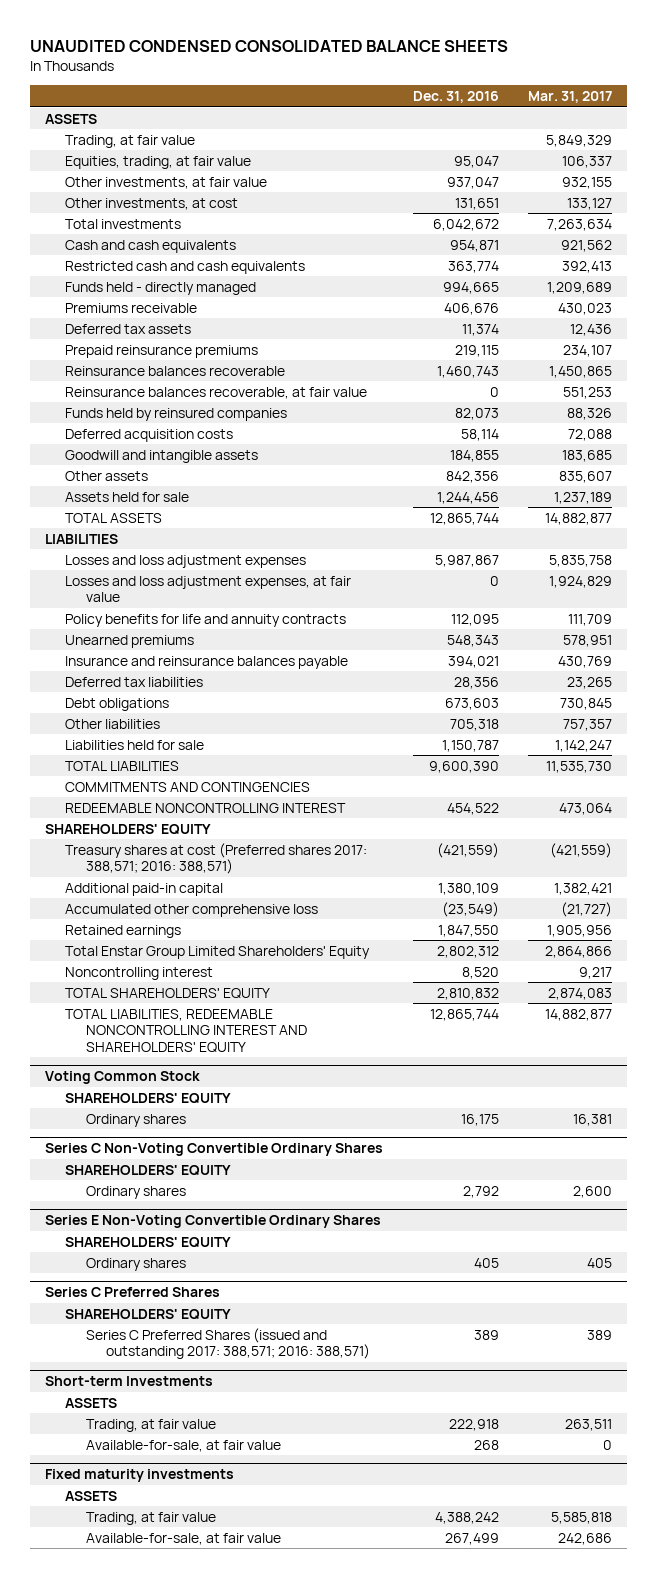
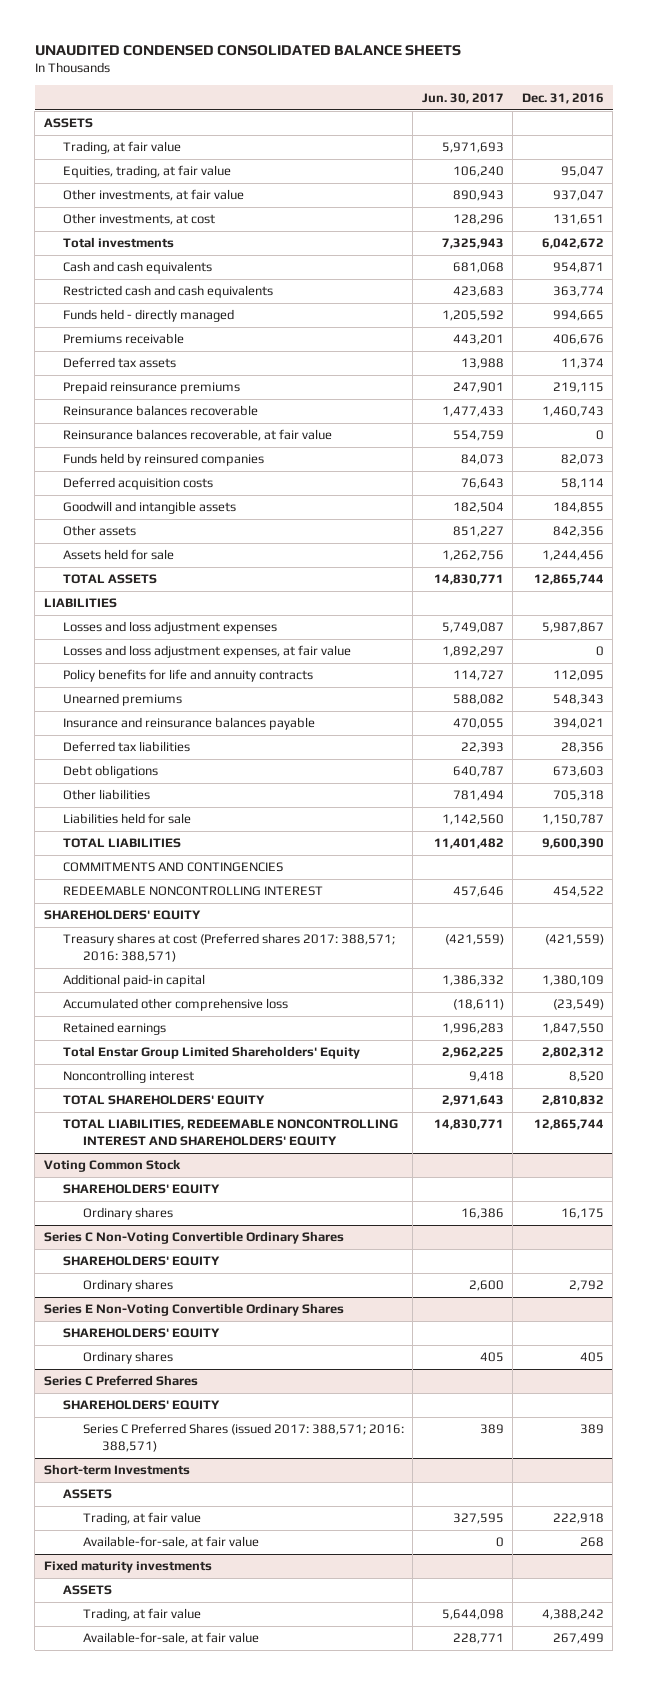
[528,91,613,104] Mar. 31, 2017 -> none
none -> [421,92,504,104] Jun. 30, 2017
[85,1327,371,1360] Series C Preferred Shares (issued and outstanding 2017: 388,571; 2016: 388,571) -> [82,1423,404,1452] Series C Preferred Shares (issued 2017: 388,571; 2016: 388,571)

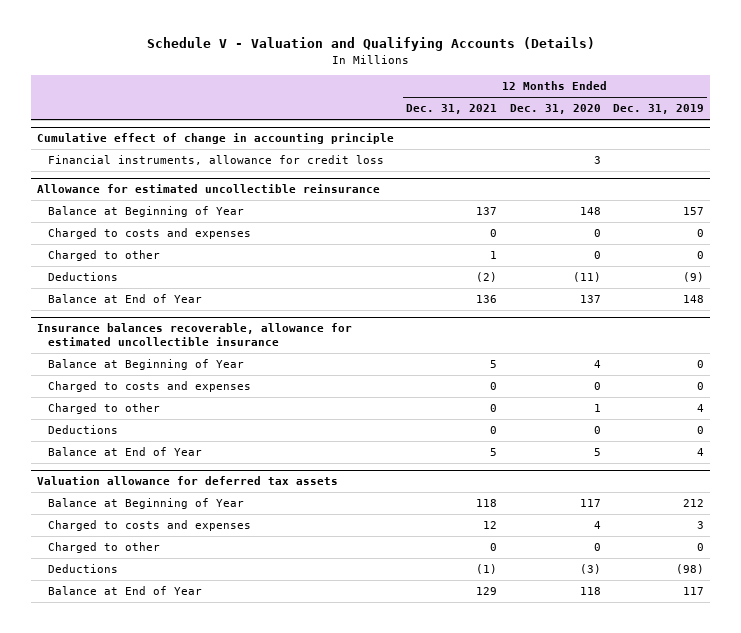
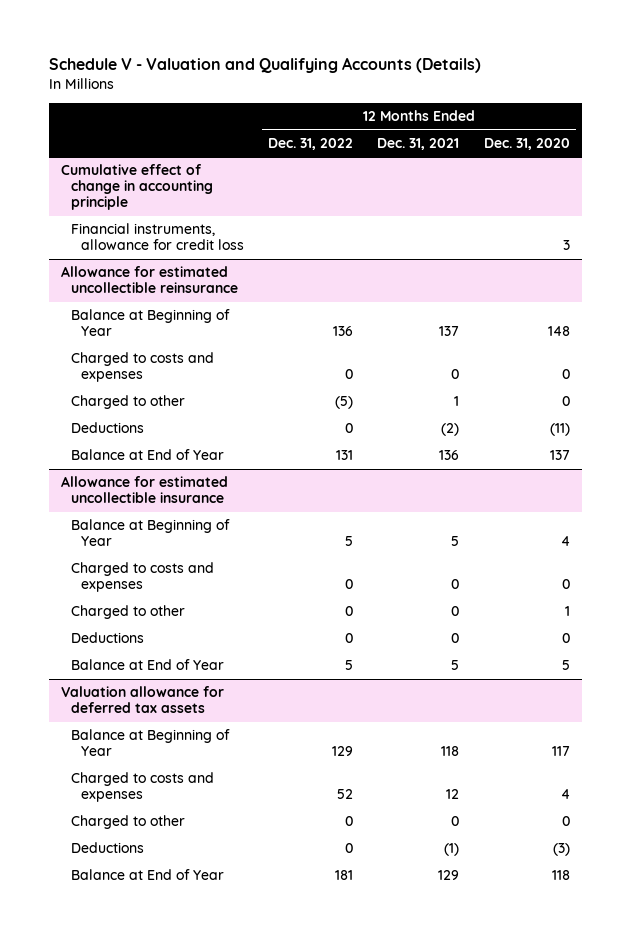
[612,104,704,115] Dec. 31, 2019 -> none
none -> [268,138,354,151] Dec. 31, 2022
[37,323,353,347] Insurance balances recoverable, allowance for estimated uncollectible insurance -> [60,476,228,504] Allowance for estimated uncollectible insurance

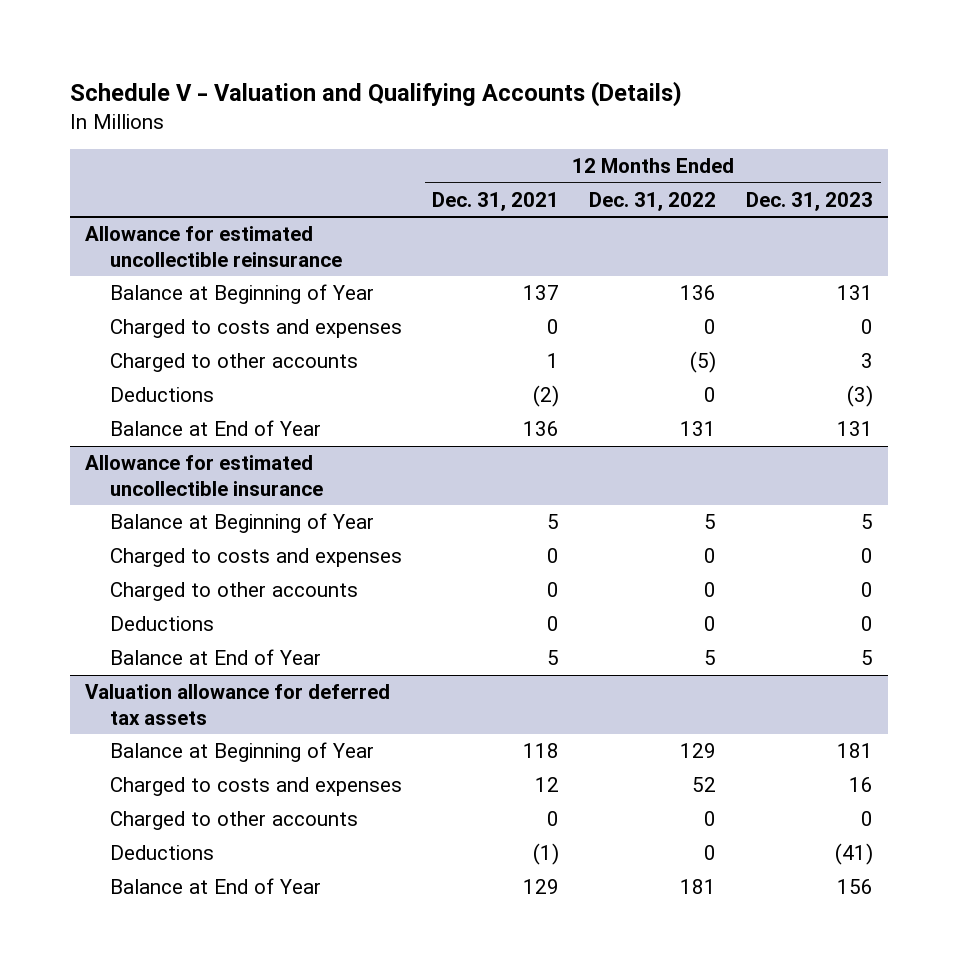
[483,138,570,151] Dec. 31, 2020 -> none
none -> [746,191,874,211] Dec. 31, 2023
[60,164,213,211] Cumulative effect of change in accounting principle -> none
[70,223,245,251] Financial instruments, allowance for credit loss -> none
[70,395,185,410] Charged to other -> [109,353,358,373] Charged to other accounts
[70,605,185,620] Charged to other -> [109,582,358,602] Charged to other accounts
[70,815,185,830] Charged to other -> [109,811,358,831] Charged to other accounts

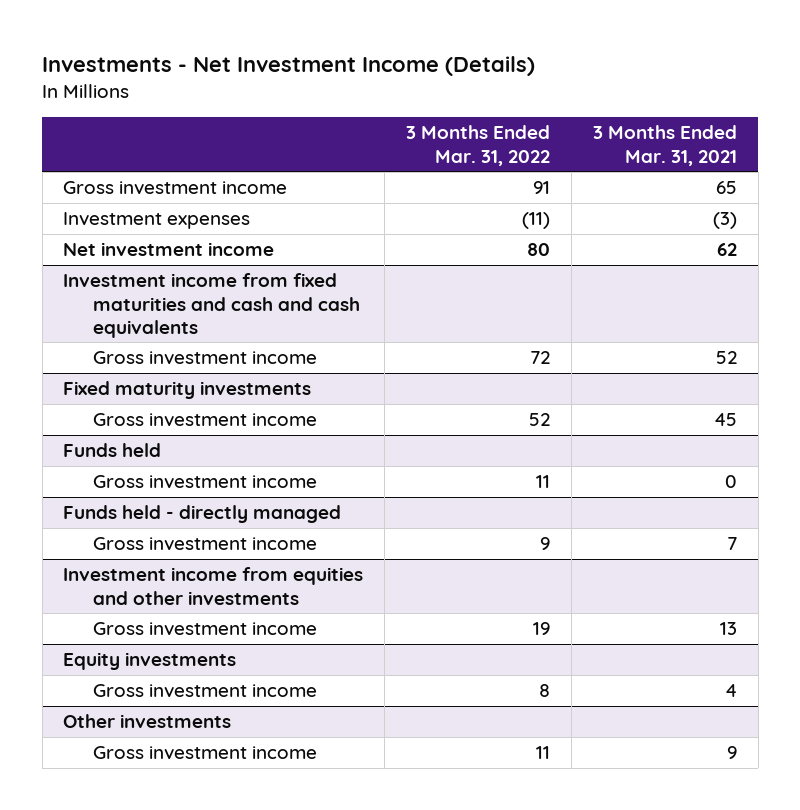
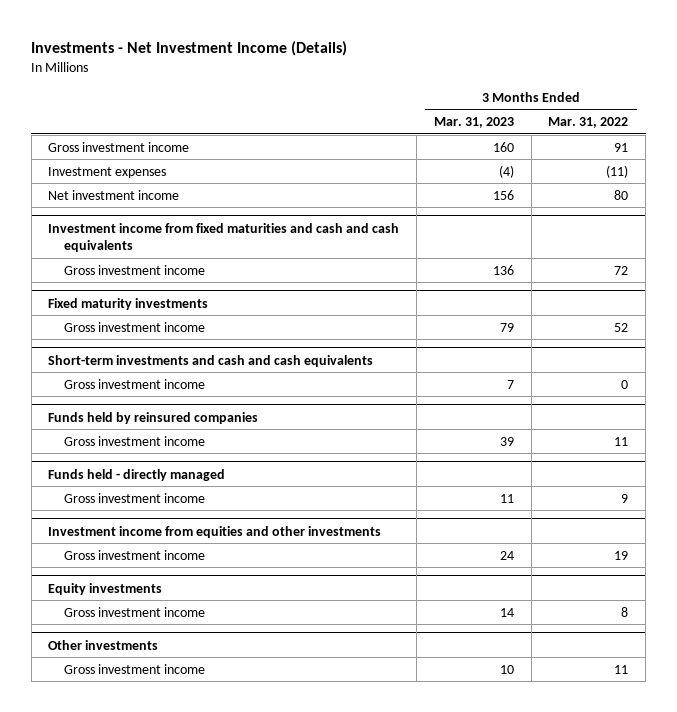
[592,125,737,166] 3 Months Ended Mar. 31, 2021 -> none
none -> [433,117,514,129] Mar. 31, 2023
[63,443,162,458] Funds held -> none
none -> [48,354,374,367] Short-term investments and cash and cash equivalents
none -> [63,378,205,389] Gross investment income
none -> [48,411,259,424] Funds held by reinsured companies

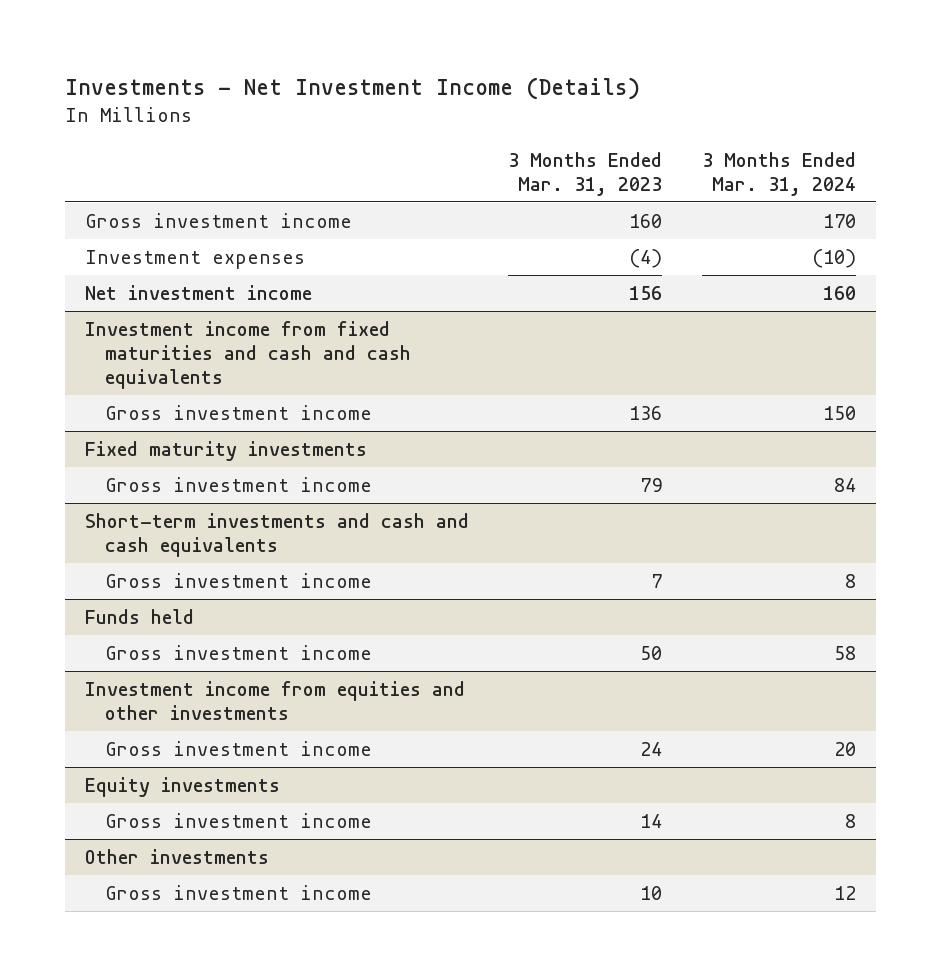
[548,117,629,129] Mar. 31, 2022 -> none
none -> [701,151,856,196] 3 Months Ended Mar. 31, 2024
[48,468,226,481] Funds held - directly managed -> none
[63,492,205,503] Gross investment income -> none
[48,411,259,424] Funds held by reinsured companies -> [84,608,194,624] Funds held
[499,436,514,446] 39 -> [640,645,663,660] 50

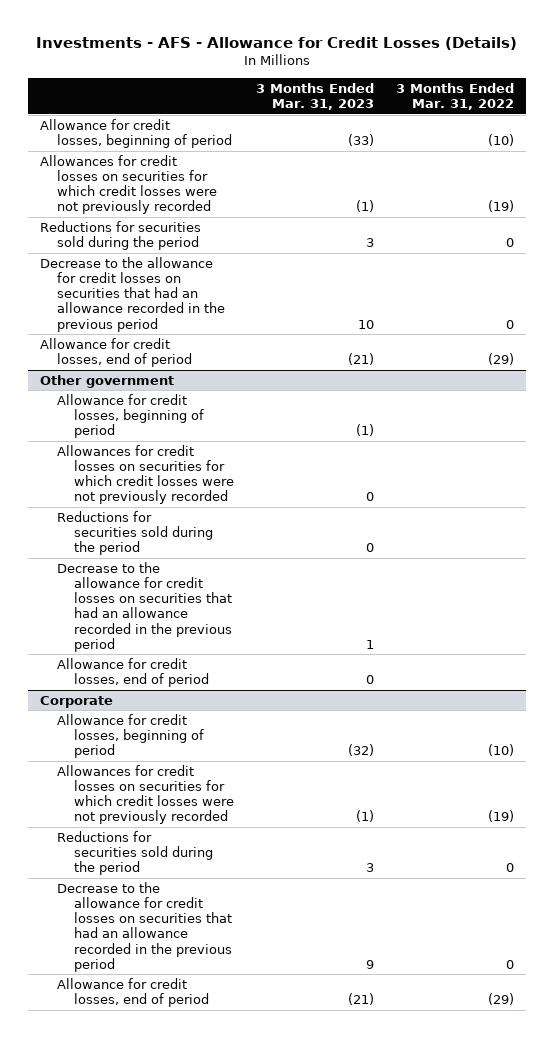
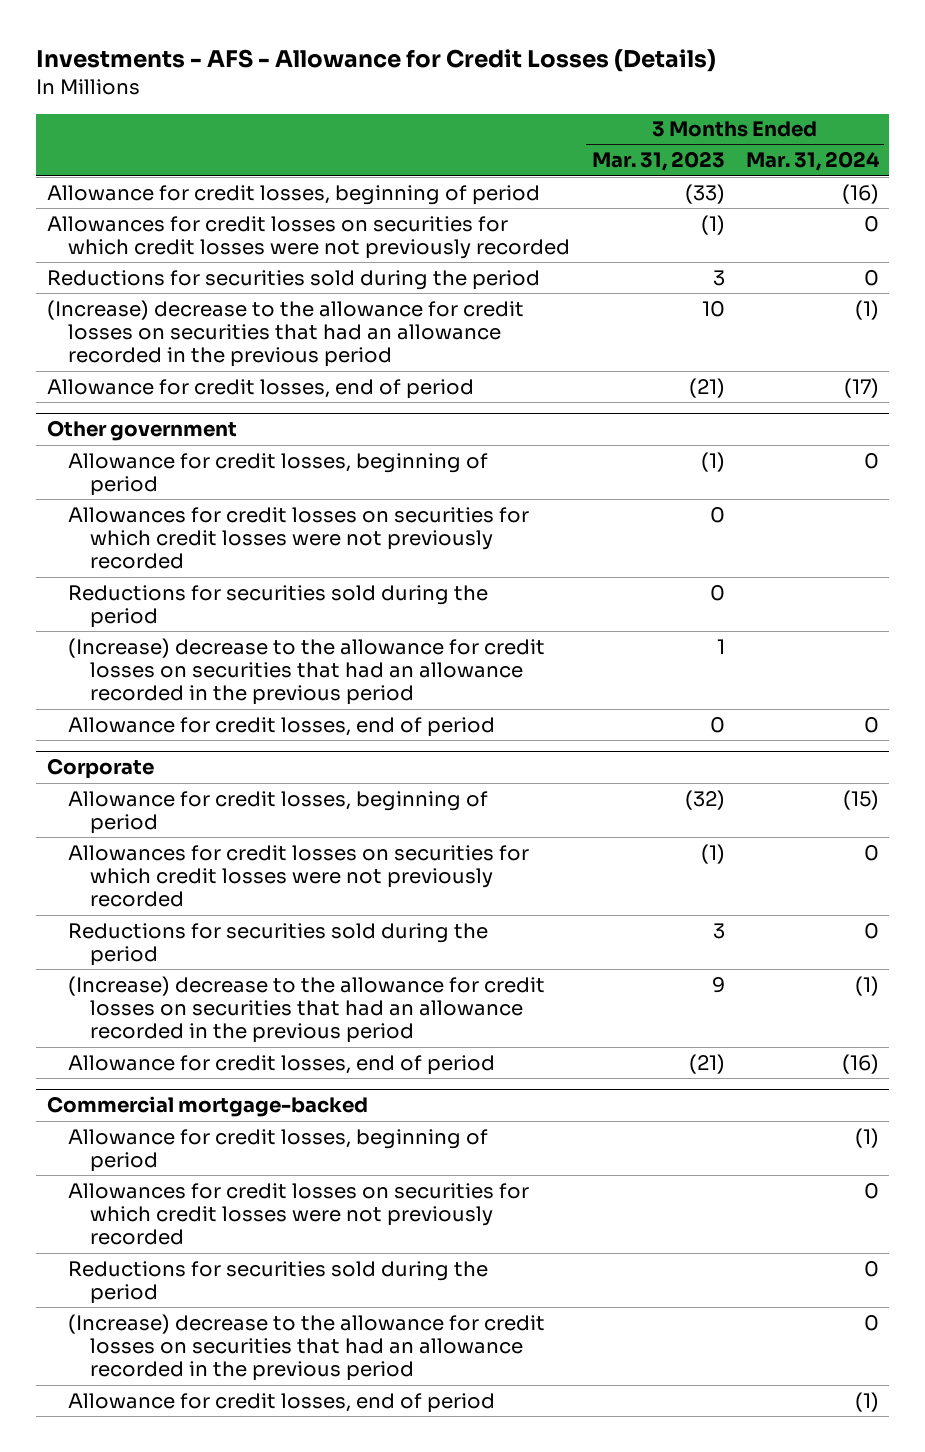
[396,82,515,110] 3 Months Ended Mar. 31, 2022 -> none
none -> [745,151,880,172] Mar. 31, 2024
[39,256,225,332] Decrease to the allowance for credit losses on securities that had an allowance recorded in the previous period -> [46,299,524,368] (Increase) decrease to the allowance for credit losses on securities that had an allowance recorded in the previous period
[56,561,232,652] Decrease to the allowance for credit losses on securities that had an allowance recorded in the previous period -> [68,637,546,706] (Increase) decrease to the allowance for credit losses on securities that had an allowance recorded in the previous period
[56,881,232,972] Decrease to the allowance for credit losses on securities that had an allowance recorded in the previous period -> [68,975,546,1044] (Increase) decrease to the allowance for credit losses on securities that had an allowance recorded in the previous period
none -> [46,1096,368,1118] Commercial mortgage-backed
none -> [68,1128,489,1173] Allowance for credit losses, beginning of period
none -> [68,1182,530,1246] Allowances for credit losses on securities for which credit losses were not previously recorded
none -> [68,1260,489,1305] Reductions for securities sold during the period
none -> [68,1313,546,1382] (Increase) decrease to the allowance for credit losses on securities that had an allowance recorded in the previous period
none -> [68,1392,496,1413] Allowance for credit losses, end of period

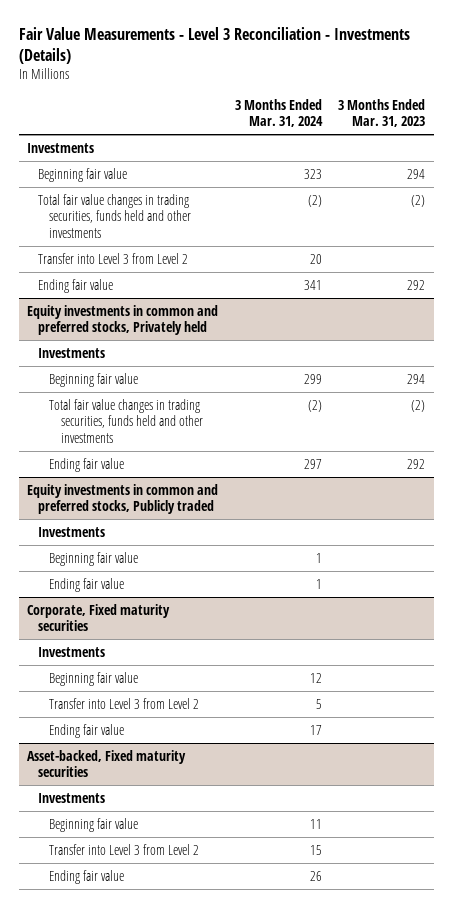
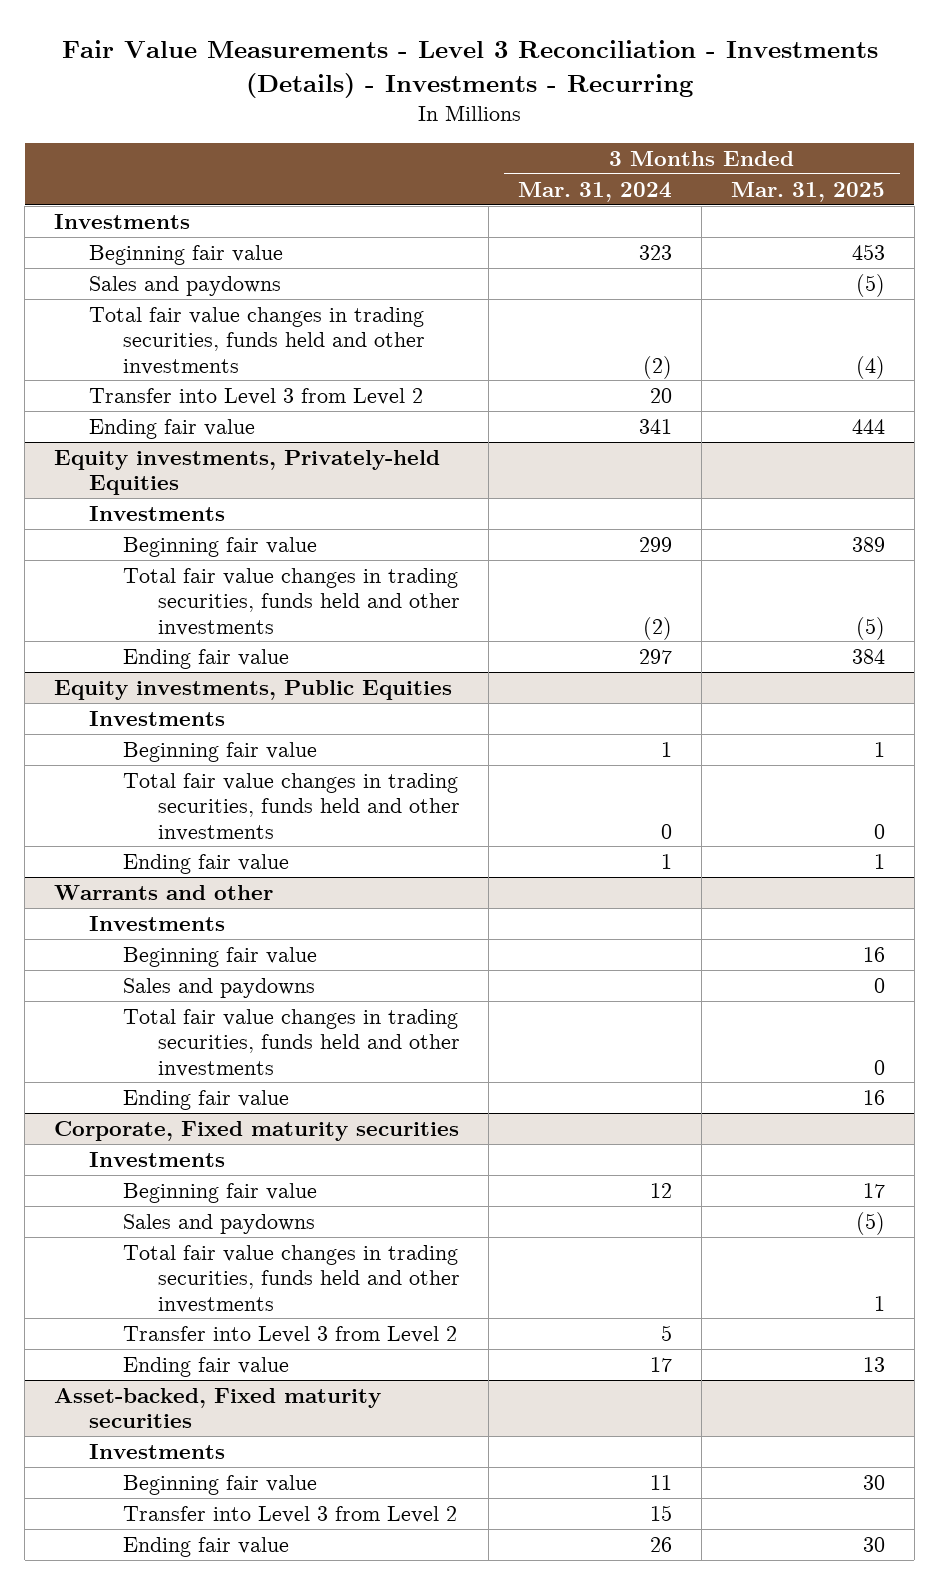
[18,26,410,64] Fair Value Measurements - Level 3 Reconciliation - Investments (Details) -> [61,40,878,99] Fair Value Measurements - Level 3 Reconciliation - Investments (Details) - Investments - Recurring
[338,98,426,128] 3 Months Ended Mar. 31, 2023 -> none
none -> [730,181,885,202] Mar. 31, 2025
none -> [88,275,281,296] Sales and paydowns
[27,304,219,336] Equity investments in common and preferred stocks, Privately held -> none
none -> [54,449,441,496] Equity investments, Privately-held Equities
[27,483,219,515] Equity investments in common and preferred stocks, Publicly traded -> none
none -> [54,679,453,700] Equity investments, Public Equities
none -> [123,772,460,841] Total fair value changes in trading securities, funds held and other investments
none -> [54,884,274,900] Warrants and other
none -> [88,915,225,931] Investments
none -> [123,946,318,967] Beginning fair value
none -> [123,977,316,998] Sales and paydowns
none -> [123,1008,460,1077] Total fair value changes in trading securities, funds held and other investments
none -> [123,1089,290,1110] Ending fair value
none -> [123,1213,316,1234] Sales and paydowns
none -> [123,1244,460,1313] Total fair value changes in trading securities, funds held and other investments

